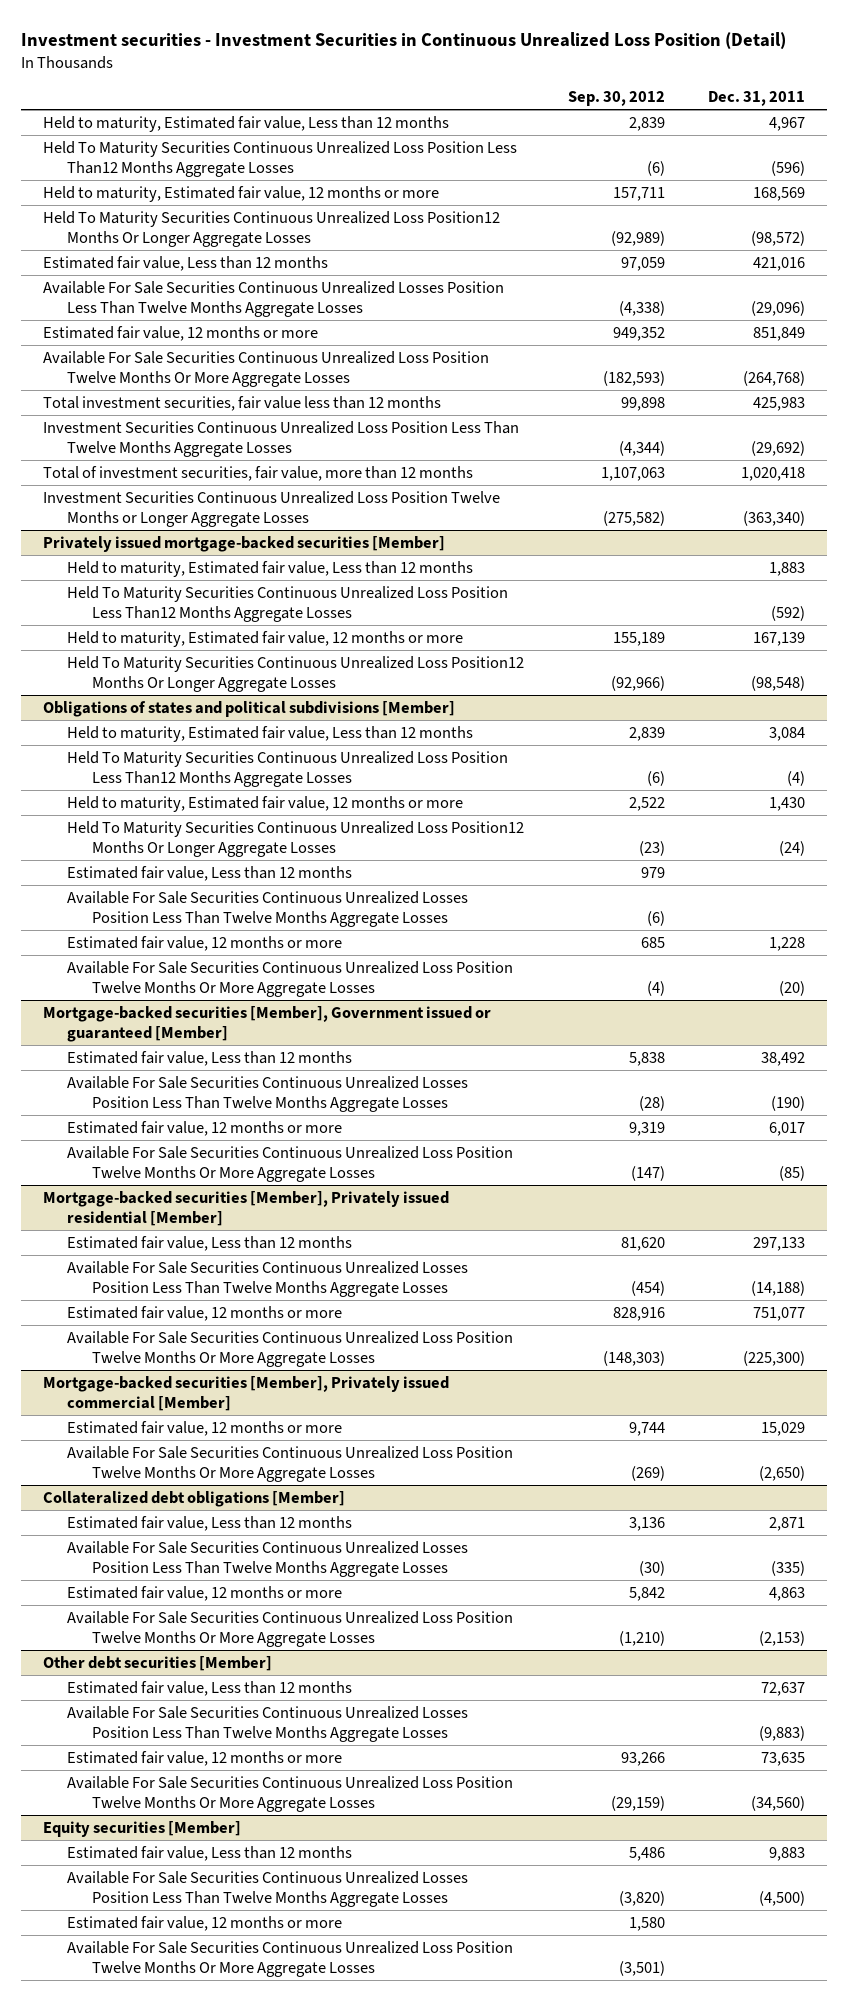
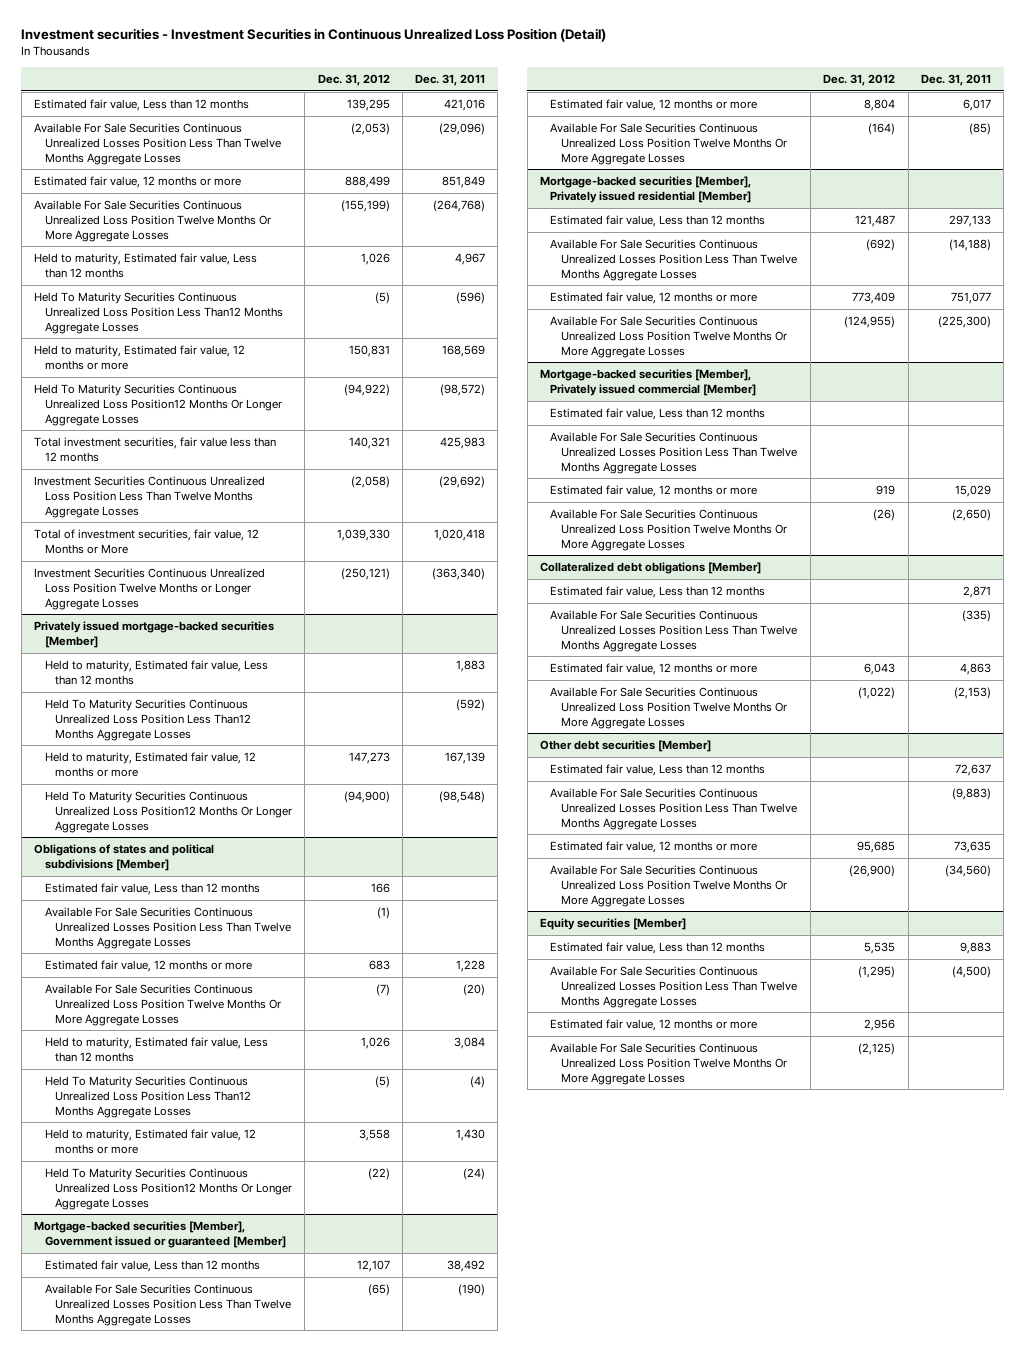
[567,91,665,107] Sep. 30, 2012 -> none
none -> [317,74,390,87] Dec. 31, 2012
[42,115,449,132] Held to maturity, Estimated fair value, Less than 12 months -> [33,253,257,278] Held to maturity, Estimated fair value, Less than 12 months
[42,140,517,178] Held To Maturity Securities Continuous Unrealized Loss Position Less Than12 Months Aggregate Losses -> [33,292,283,334] Held To Maturity Securities Continuous Unrealized Loss Position Less Than12 Months Aggregate Losses
[42,185,439,202] Held to maturity, Estimated fair value, 12 months or more -> [33,345,245,370] Held to maturity, Estimated fair value, 12 months or more
[42,210,500,248] Held To Maturity Securities Continuous Unrealized Loss Position12 Months Or Longer Aggregate Losses -> [33,384,282,426] Held To Maturity Securities Continuous Unrealized Loss Position12 Months Or Longer Aggregate Losses
[42,465,473,481] Total of investment securities, fair value, more than 12 months -> [33,529,259,554] Total of investment securities, fair value, 12 Months or More
[67,725,474,742] Held to maturity, Estimated fair value, Less than 12 months -> [44,1037,268,1062] Held to maturity, Estimated fair value, Less than 12 months
[67,750,509,788] Held To Maturity Securities Continuous Unrealized Loss Position Less Than12 Months Aggregate Losses -> [44,1076,252,1118] Held To Maturity Securities Continuous Unrealized Loss Position Less Than12 Months Aggregate Losses
[67,795,464,812] Held to maturity, Estimated fair value, 12 months or more -> [44,1129,256,1154] Held to maturity, Estimated fair value, 12 months or more
[67,820,525,858] Held To Maturity Securities Continuous Unrealized Loss Position12 Months Or Longer Aggregate Losses -> [44,1168,293,1210] Held To Maturity Securities Continuous Unrealized Loss Position12 Months Or Longer Aggregate Losses
none -> [550,408,766,421] Estimated fair value, Less than 12 months
none -> [550,432,798,474] Available For Sale Securities Continuous Unrealized Losses Position Less Than Twelve Months Aggregate Losses

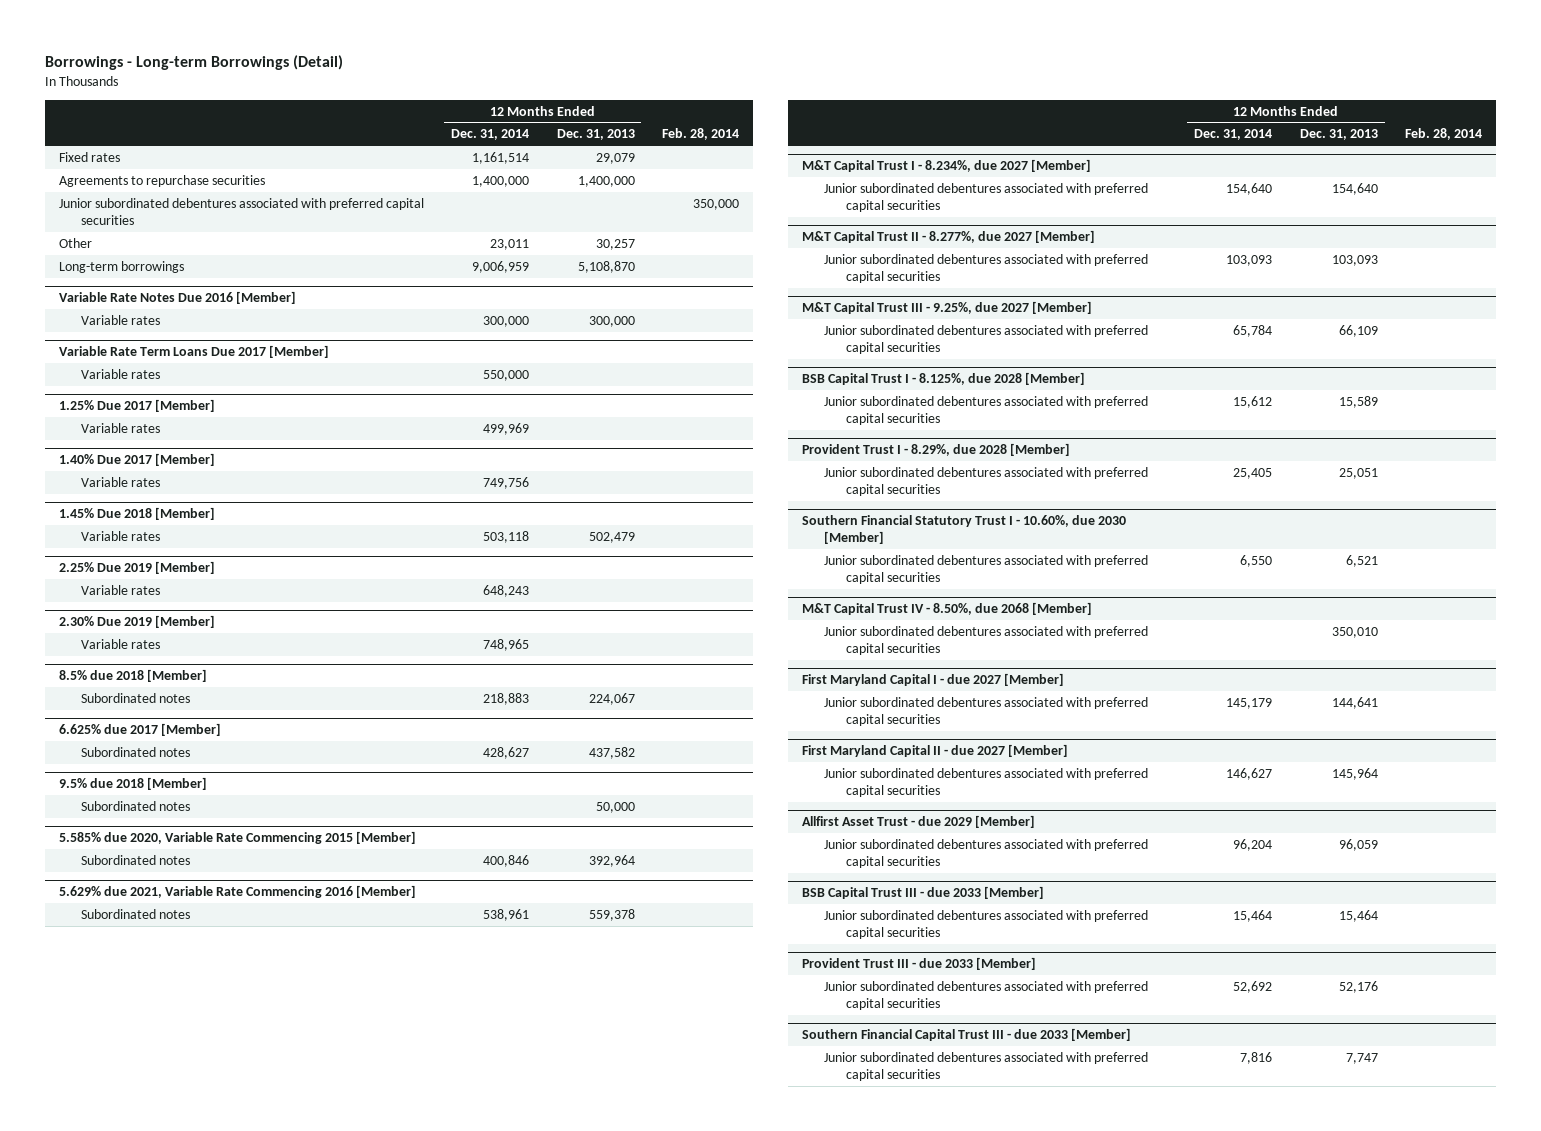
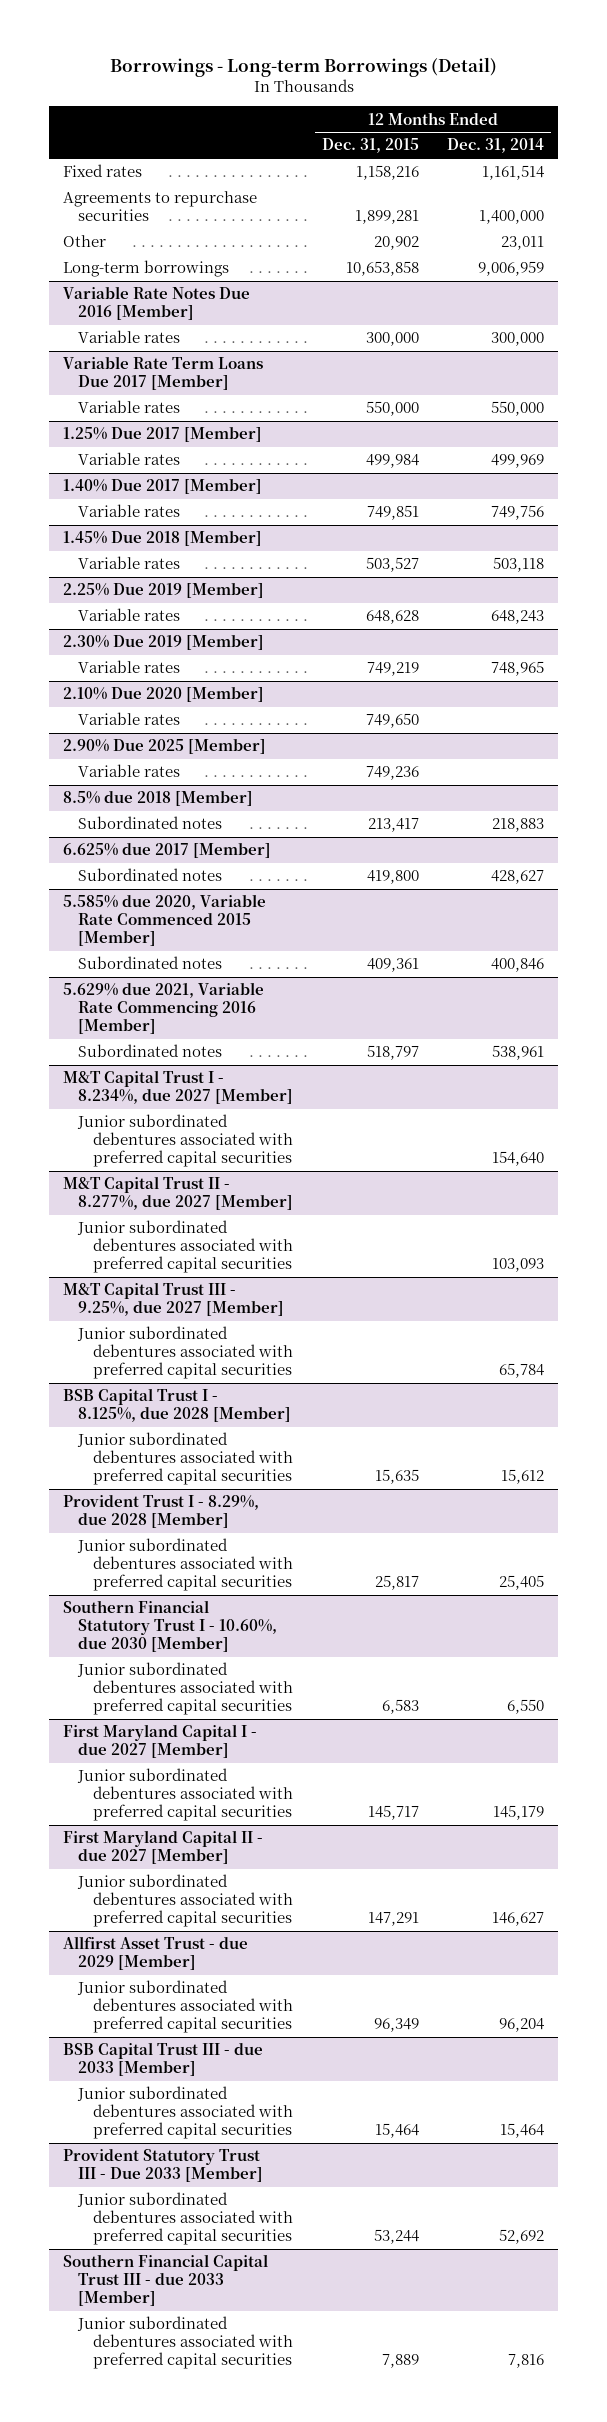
[556,129,635,141] Dec. 31, 2013 -> none
[662,128,740,141] Feb. 28, 2014 -> none
none -> [321,138,419,154] Dec. 31, 2015
[58,197,424,225] Junior subordinated debentures associated with preferred capital securities -> none
none -> [62,687,264,703] 2.10% Due 2020 [Member]
none -> [78,712,181,726] Variable rates
none -> [62,739,266,755] 2.90% Due 2025 [Member]
none -> [78,764,181,778] Variable rates
[58,777,207,791] 9.5% due 2018 [Member] -> none
[80,800,190,811] Subordinated notes -> none
[58,831,416,845] 5.585% due 2020, Variable Rate Commencing 2015 [Member] -> [62,894,266,947] 5.585% due 2020, Variable Rate Commenced 2015 [Member]
[801,602,1092,616] M&T Capital Trust IV - 8.50%, due 2068 [Member] -> none
[823,625,1148,655] Junior subordinated debentures associated with preferred capital securities -> none
[801,957,1036,971] Provident Trust III - due 2033 [Member] -> [62,2149,264,2183] Provident Statutory Trust III - Due 2033 [Member]

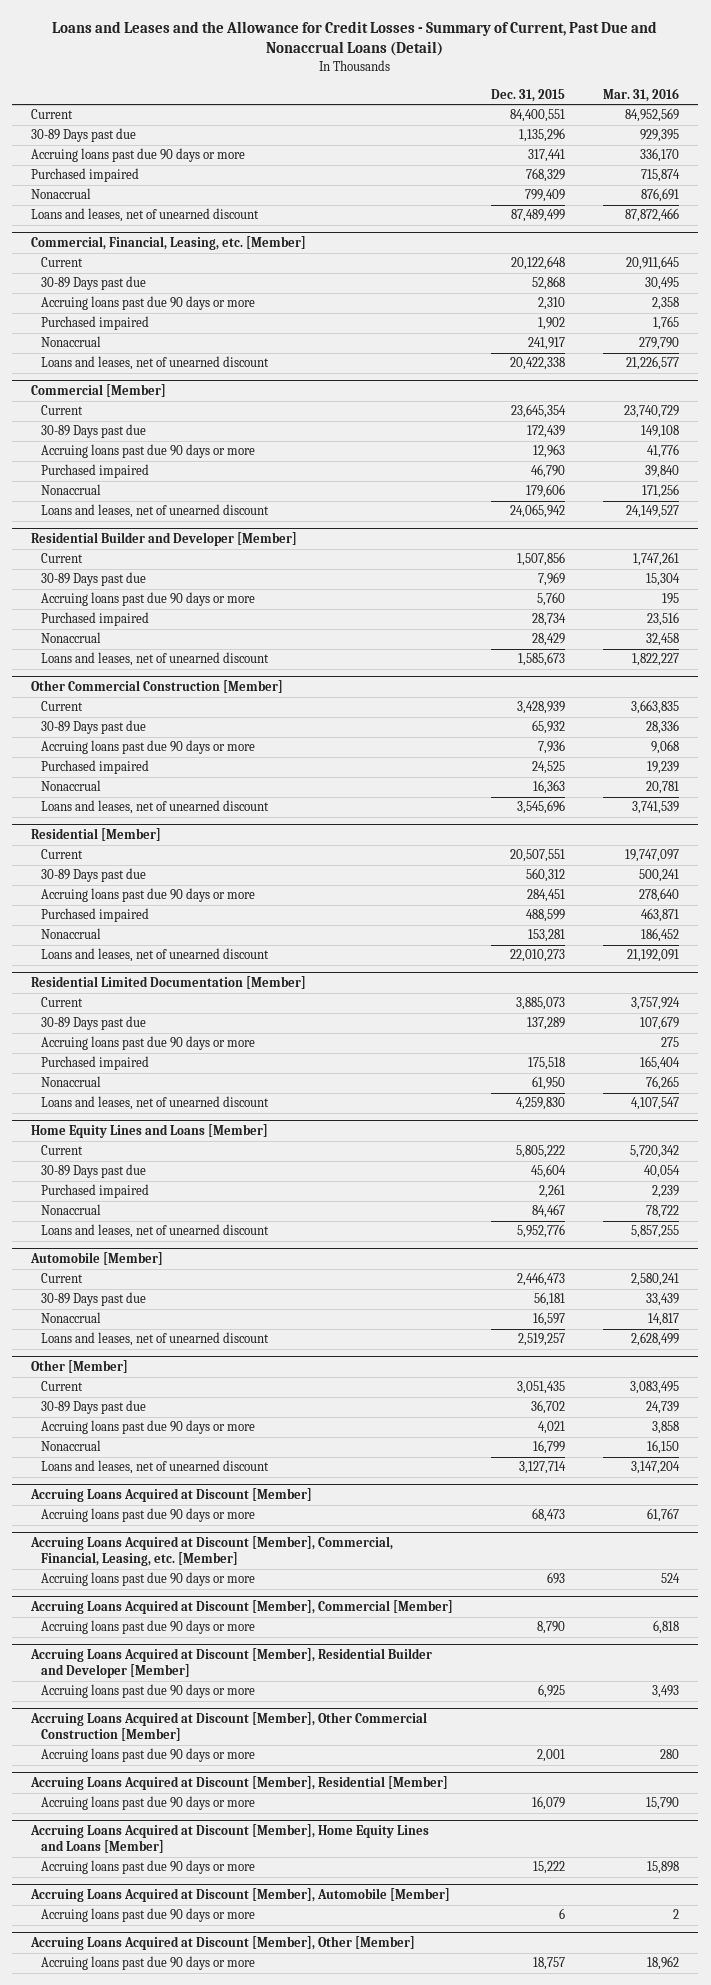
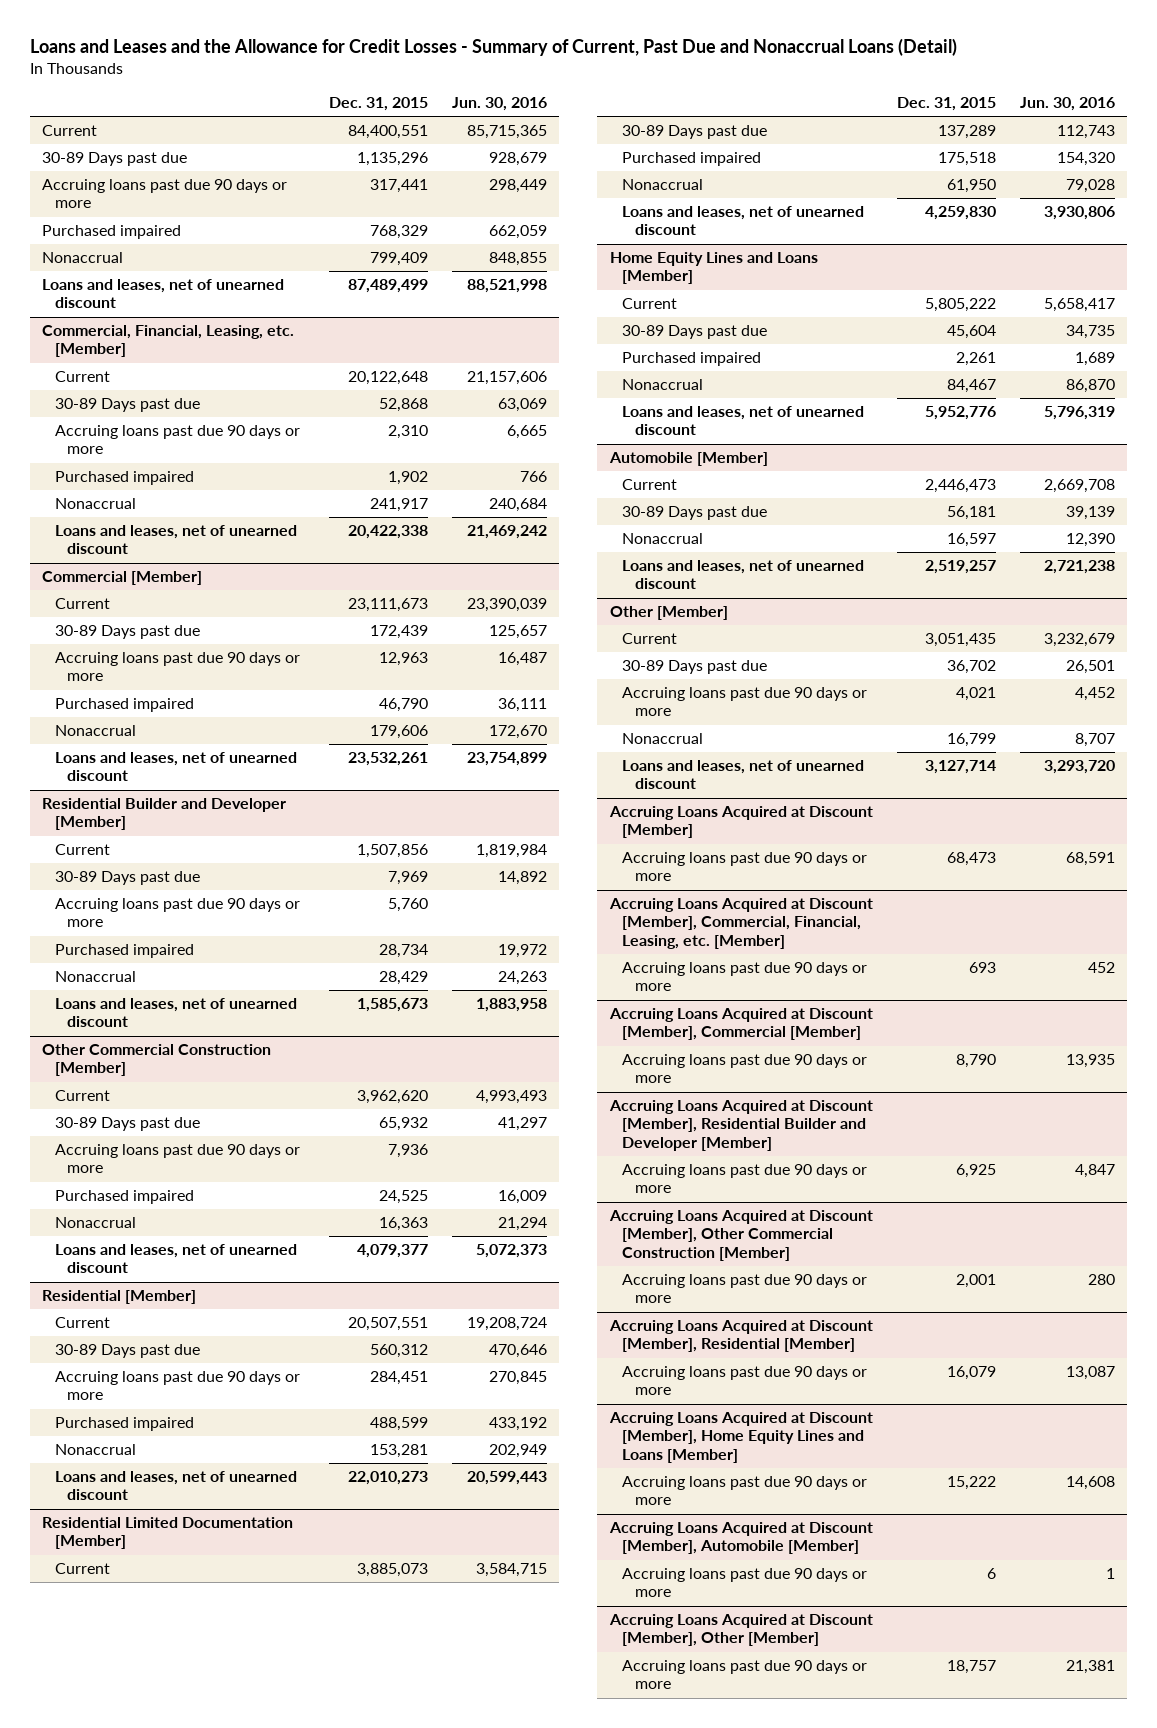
[603,87,680,102] Mar. 31, 2016 -> none
none -> [452,97,548,112] Jun. 30, 2016
[511,404,567,419] 23,645,354 -> [347,598,428,613] 23,111,673
[510,504,566,519] 24,065,942 -> [347,752,428,767] 23,532,261
[517,701,566,715] 3,428,939 -> [356,1090,428,1105] 3,962,620
[517,800,566,815] 3,545,696 -> [356,1244,428,1259] 4,079,377
[40,1036,255,1051] Accruing loans past due 90 days or more -> none

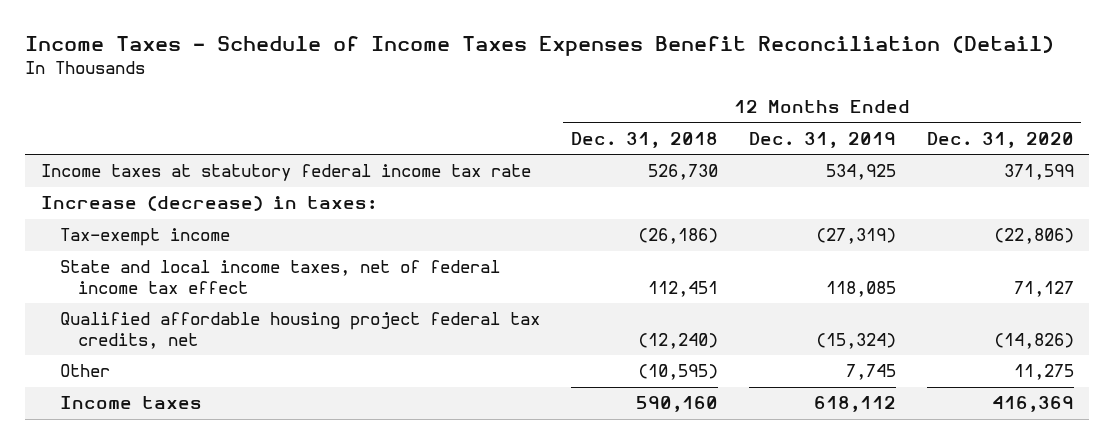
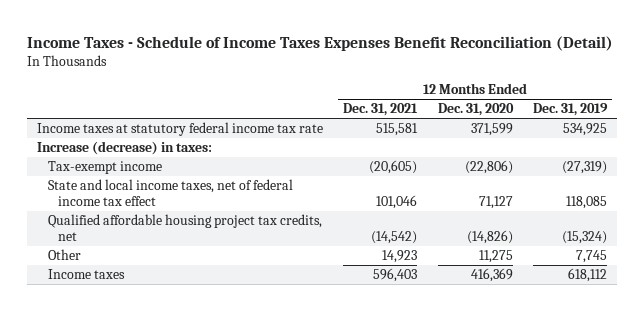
[570,131,718,148] Dec. 31, 2018 -> none
none -> [343,103,419,117] Dec. 31, 2021
[59,312,540,349] Qualified affordable housing project federal tax credits, net -> [47,214,322,242] Qualified affordable housing project tax credits, net

